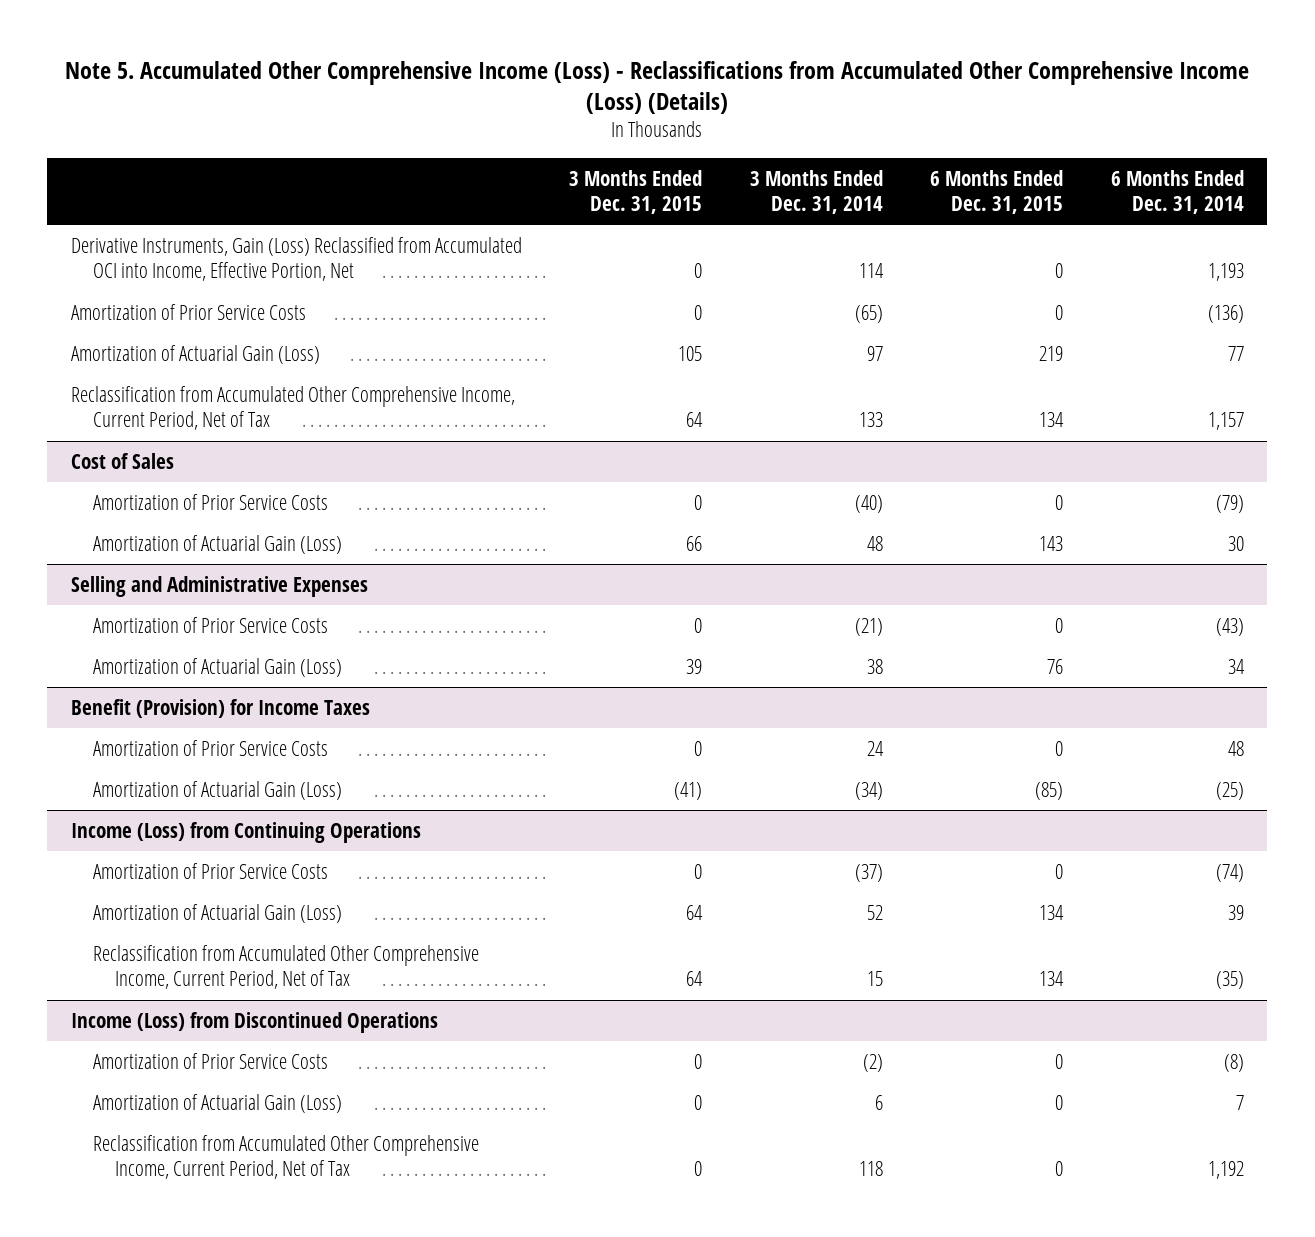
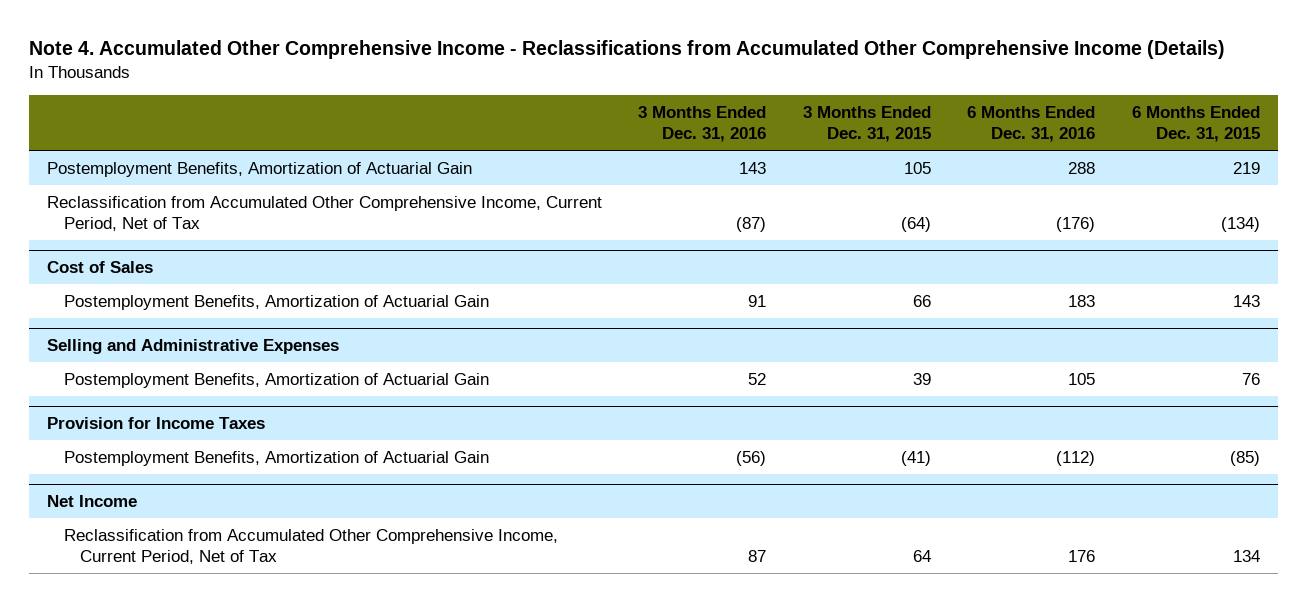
[65,60,1250,115] Note 5. Accumulated Other Comprehensive Income (Loss) - Reclassifications from Accumulated Other Comprehensive Income (Loss) (Details) -> [28,40,1225,60] Note 4. Accumulated Other Comprehensive Income - Reclassifications from Accumulated Other Comprehensive Income (Details)
[749,169,883,214] 3 Months Ended Dec. 31, 2014 -> none
[1110,169,1244,214] 6 Months Ended Dec. 31, 2014 -> none
none -> [638,106,767,143] 3 Months Ended Dec. 31, 2016
none -> [967,106,1096,143] 6 Months Ended Dec. 31, 2016
[70,236,522,282] Derivative Instruments, Gain (Loss) Reclassified from Accumulated OCI into Income, Effective Portion, Net -> none
[70,303,306,320] Amortization of Prior Service Costs -> none
[70,344,320,364] Amortization of Actuarial Gain (Loss) -> [46,161,472,177] Postemployment Benefits, Amortization of Actuarial Gain
[686,412,704,428] 64 -> [900,216,931,232] (64)
[1039,412,1065,428] 134 -> [1220,216,1260,232] (134)
[92,493,328,510] Amortization of Prior Service Costs -> none
[92,534,342,554] Amortization of Actuarial Gain (Loss) -> [63,294,489,310] Postemployment Benefits, Amortization of Actuarial Gain
[92,616,328,633] Amortization of Prior Service Costs -> none
[92,739,328,756] Amortization of Prior Service Costs -> none
[92,862,328,879] Amortization of Prior Service Costs -> none
[92,903,342,923] Amortization of Actuarial Gain (Loss) -> none
[92,657,342,677] Amortization of Actuarial Gain (Loss) -> [63,372,489,388] Postemployment Benefits, Amortization of Actuarial Gain
[70,698,370,718] Benefit (Provision) for Income Taxes -> [46,417,265,430] Provision for Income Taxes
[92,780,342,800] Amortization of Actuarial Gain (Loss) -> [63,450,489,466] Postemployment Benefits, Amortization of Actuarial Gain
[70,821,421,843] Income (Loss) from Continuing Operations -> [46,495,137,508] Net Income
[70,1011,438,1033] Income (Loss) from Discontinued Operations -> none
[92,1052,328,1069] Amortization of Prior Service Costs -> none
[92,1093,342,1113] Amortization of Actuarial Gain (Loss) -> none
[92,1134,479,1180] Reclassification from Accumulated Other Comprehensive Income, Current Period, Net of Tax -> none

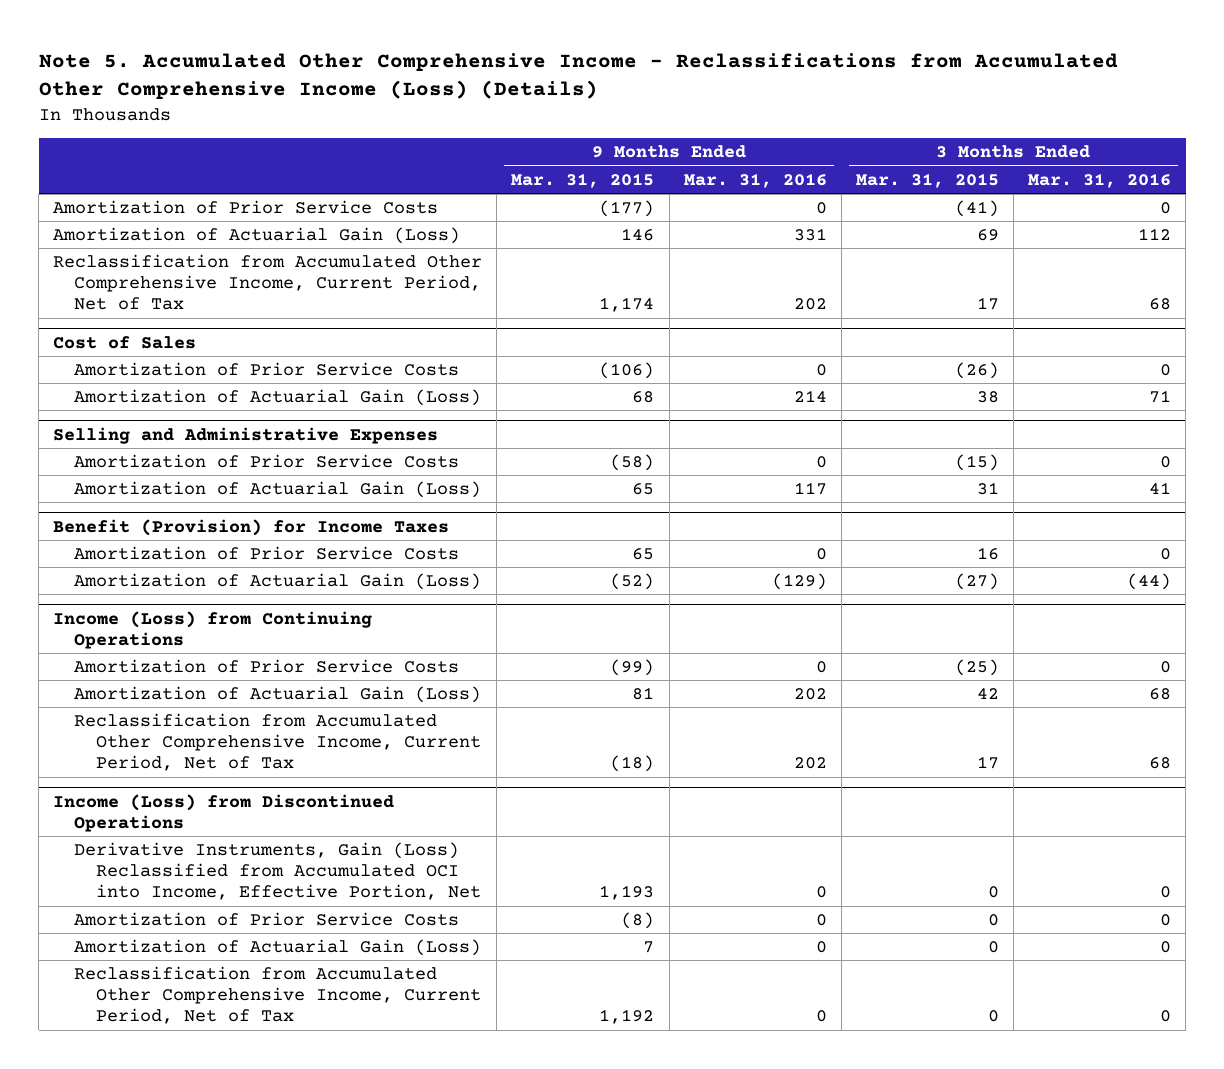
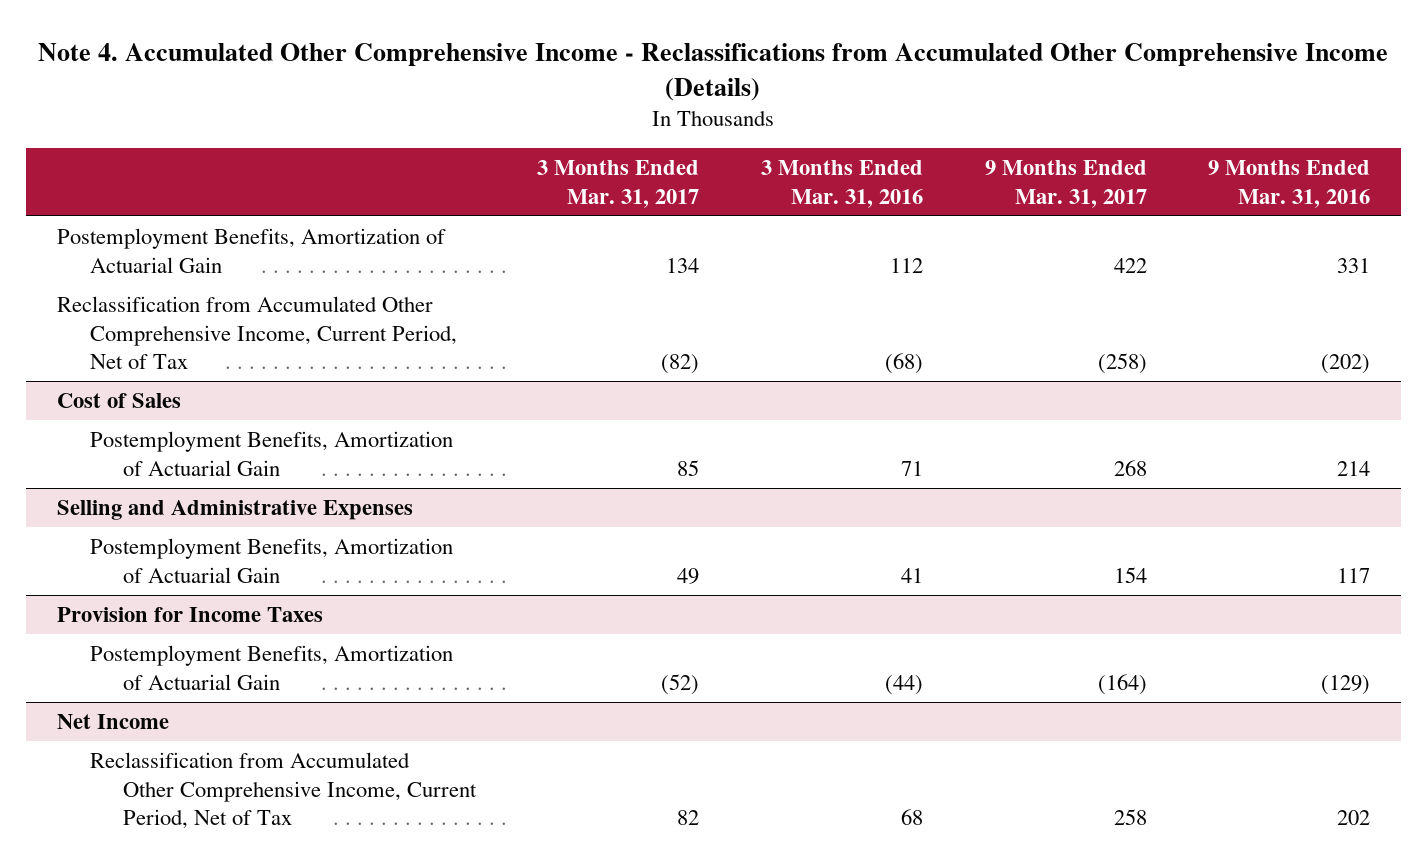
[38,53,1118,100] Note 5. Accumulated Other Comprehensive Income - Reclassifications from Accumulated Other Comprehensive Income (Loss) (Details) -> [38,42,1389,101] Note 4. Accumulated Other Comprehensive Income - Reclassifications from Accumulated Other Comprehensive Income (Details)
[511,172,655,188] Mar. 31, 2015 -> none
[855,172,999,188] Mar. 31, 2015 -> none
none -> [537,159,700,208] 3 Months Ended Mar. 31, 2017
none -> [984,159,1147,208] 9 Months Ended Mar. 31, 2017
[53,200,439,215] Amortization of Prior Service Costs -> none
[53,227,461,245] Amortization of Actuarial Gain (Loss) -> [56,227,446,273] Postemployment Benefits, Amortization of Actuarial Gain
[793,298,827,311] 202 -> [1321,354,1371,375] (202)
[1149,298,1172,311] 68 -> [885,353,924,375] (68)
[74,362,460,377] Amortization of Prior Service Costs -> none
[74,389,482,407] Amortization of Actuarial Gain (Loss) -> [89,430,453,476] Postemployment Benefits, Amortization of Actuarial Gain
[74,454,460,469] Amortization of Prior Service Costs -> none
[74,546,460,561] Amortization of Prior Service Costs -> none
[74,659,460,674] Amortization of Prior Service Costs -> none
[74,686,482,704] Amortization of Actuarial Gain (Loss) -> none
[74,481,482,499] Amortization of Actuarial Gain (Loss) -> [89,537,453,583] Postemployment Benefits, Amortization of Actuarial Gain
[53,518,450,536] Benefit (Provision) for Income Taxes -> [56,606,323,622] Provision for Income Taxes
[74,573,482,591] Amortization of Actuarial Gain (Loss) -> [89,644,453,690] Postemployment Benefits, Amortization of Actuarial Gain
[53,610,373,649] Income (Loss) from Continuing Operations -> [56,713,169,729] Net Income
[53,793,395,832] Income (Loss) from Discontinued Operations -> none
[74,842,481,901] Derivative Instruments, Gain (Loss) Reclassified from Accumulated OCI into Income, Effective Portion, Net -> none
[74,912,460,927] Amortization of Prior Service Costs -> none
[74,939,482,957] Amortization of Actuarial Gain (Loss) -> none
[74,966,481,1025] Reclassification from Accumulated Other Comprehensive Income, Current Period, Net of Tax -> none

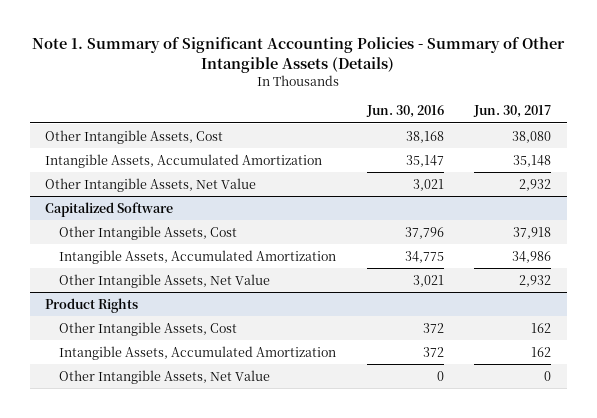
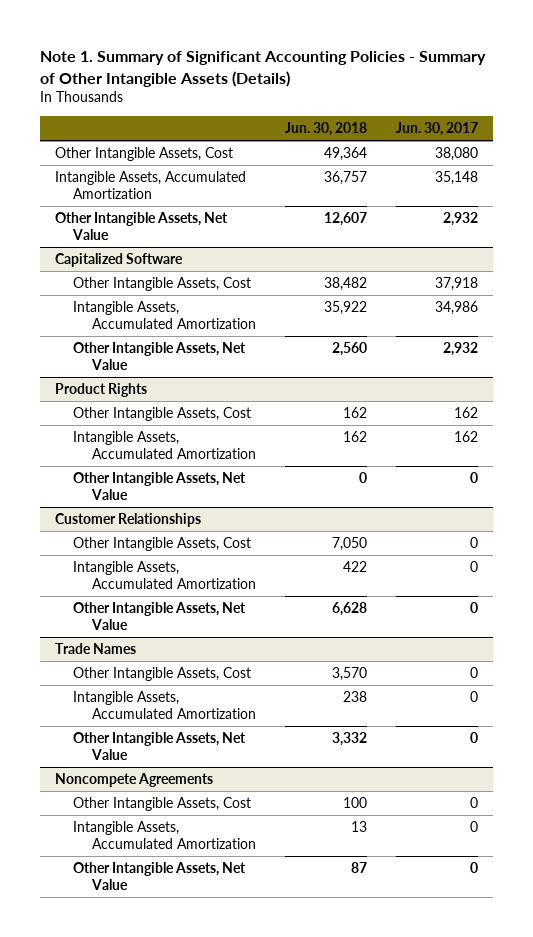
[365,105,444,119] Jun. 30, 2016 -> none
none -> [284,122,367,137] Jun. 30, 2018
none -> [55,513,202,528] Customer Relationships
none -> [73,537,252,552] Other Intangible Assets, Cost
none -> [73,561,256,589] Intangible Assets, Accumulated Amortization
none -> [73,602,247,630] Other Intangible Assets, Net Value
none -> [55,643,137,655] Trade Names
none -> [73,667,252,682] Other Intangible Assets, Cost
none -> [73,691,256,719] Intangible Assets, Accumulated Amortization
none -> [73,732,247,760] Other Intangible Assets, Net Value
none -> [55,773,214,788] Noncompete Agreements
none -> [73,797,252,812] Other Intangible Assets, Cost
none -> [73,821,256,849] Intangible Assets, Accumulated Amortization
none -> [73,862,247,890] Other Intangible Assets, Net Value

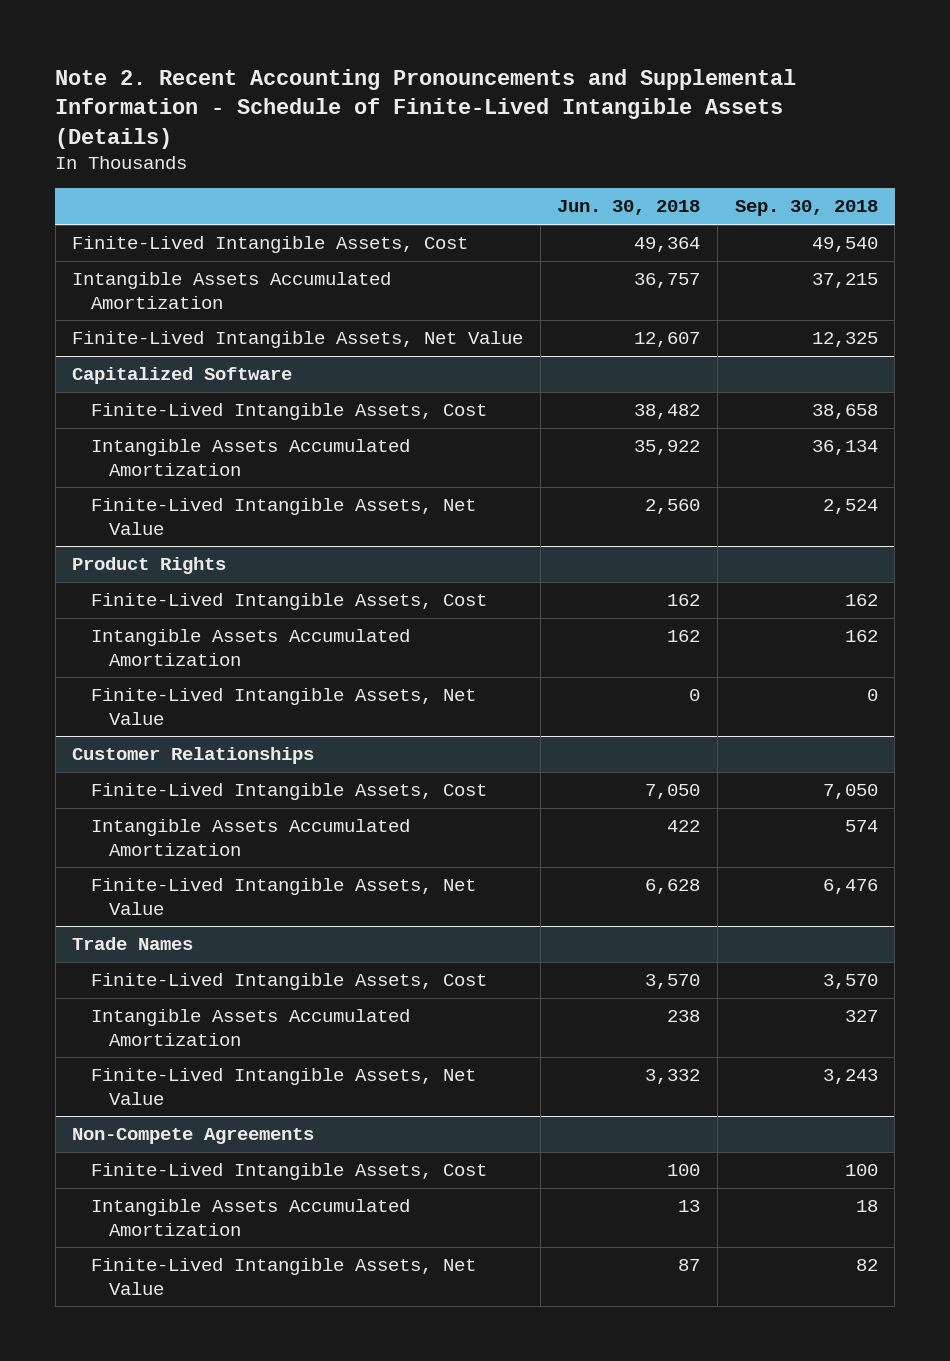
[40,51,487,87] Note 1. Summary of Significant Accounting Policies - Summary of Other Intangible Assets (Details) -> [55,68,797,149] Note 2. Recent Accounting Pronouncements and Supplemental Information - Schedule of Finite-Lived Intangible Assets (Details)
[396,122,479,137] Jun. 30, 2017 -> none
none -> [734,200,878,217] Sep. 30, 2018
[55,147,234,162] Other Intangible Assets, Cost -> [72,236,469,254] Finite-Lived Intangible Assets, Cost
[55,171,247,199] Intangible Assets, Accumulated Amortization -> [72,272,392,309] Intangible Assets Accumulated Amortization
[55,212,229,240] Other Intangible Assets, Net Value -> [72,331,524,349] Finite-Lived Intangible Assets, Net Value
[73,277,252,292] Other Intangible Assets, Cost -> [90,403,487,421] Finite-Lived Intangible Assets, Cost
[73,301,256,329] Intangible Assets, Accumulated Amortization -> [90,439,410,476] Intangible Assets Accumulated Amortization
[73,342,247,370] Other Intangible Assets, Net Value -> [90,498,476,535] Finite-Lived Intangible Assets, Net Value
[73,407,252,422] Other Intangible Assets, Cost -> [90,593,487,611] Finite-Lived Intangible Assets, Cost
[73,431,256,459] Intangible Assets, Accumulated Amortization -> [90,629,410,666] Intangible Assets Accumulated Amortization
[73,472,247,500] Other Intangible Assets, Net Value -> [90,688,476,725] Finite-Lived Intangible Assets, Net Value
[73,537,252,552] Other Intangible Assets, Cost -> [90,783,487,801] Finite-Lived Intangible Assets, Cost
[73,561,256,589] Intangible Assets, Accumulated Amortization -> [90,819,410,856] Intangible Assets Accumulated Amortization
[73,602,247,630] Other Intangible Assets, Net Value -> [90,878,476,915] Finite-Lived Intangible Assets, Net Value
[73,667,252,682] Other Intangible Assets, Cost -> [90,973,487,991] Finite-Lived Intangible Assets, Cost
[73,691,256,719] Intangible Assets, Accumulated Amortization -> [90,1009,410,1046] Intangible Assets Accumulated Amortization
[73,732,247,760] Other Intangible Assets, Net Value -> [90,1068,476,1105] Finite-Lived Intangible Assets, Net Value
[55,773,214,788] Noncompete Agreements -> [72,1128,315,1145] Non-Compete Agreements
[73,797,252,812] Other Intangible Assets, Cost -> [90,1163,487,1181] Finite-Lived Intangible Assets, Cost
[73,821,256,849] Intangible Assets, Accumulated Amortization -> [90,1199,410,1236] Intangible Assets Accumulated Amortization
[73,862,247,890] Other Intangible Assets, Net Value -> [90,1258,476,1295] Finite-Lived Intangible Assets, Net Value

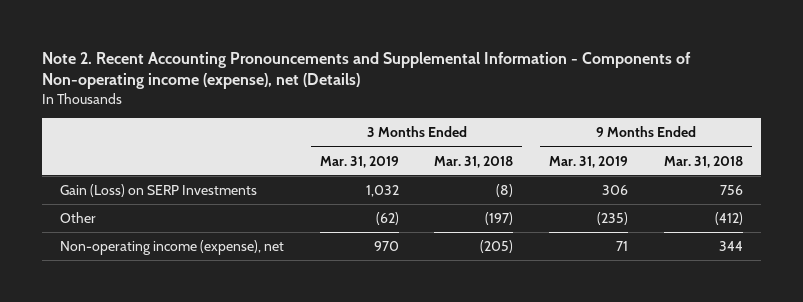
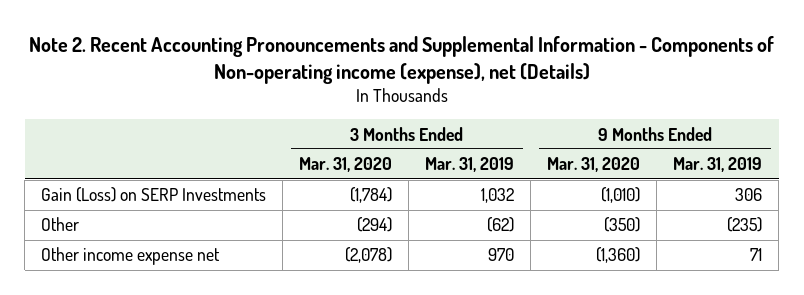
[434,155,514,168] Mar. 31, 2018 -> none
[663,155,743,168] Mar. 31, 2018 -> none
none -> [299,157,393,173] Mar. 31, 2020
none -> [547,157,641,173] Mar. 31, 2020
[59,240,284,256] Non-operating income (expense), net -> [41,247,221,266] Other income expense net

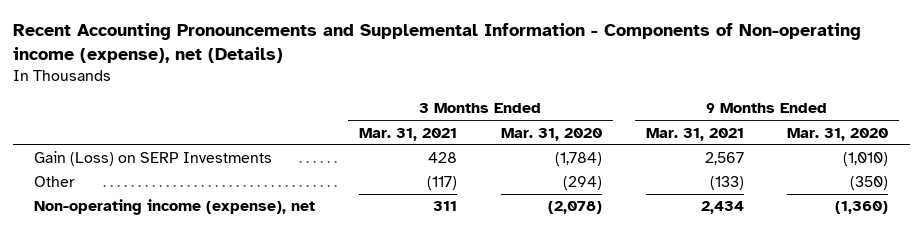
[28,35,774,84] Note 2. Recent Accounting Pronouncements and Supplemental Information - Components of Non-operating income (expense), net (Details) -> [12,23,861,64] Recent Accounting Pronouncements and Supplemental Information - Components of Non-operating income (expense), net (Details)
[425,157,515,173] Mar. 31, 2019 -> none
[673,157,763,173] Mar. 31, 2019 -> none
none -> [359,127,458,141] Mar. 31, 2021
none -> [645,127,744,141] Mar. 31, 2021
[41,247,221,266] Other income expense net -> [34,199,316,216] Non-operating income (expense), net

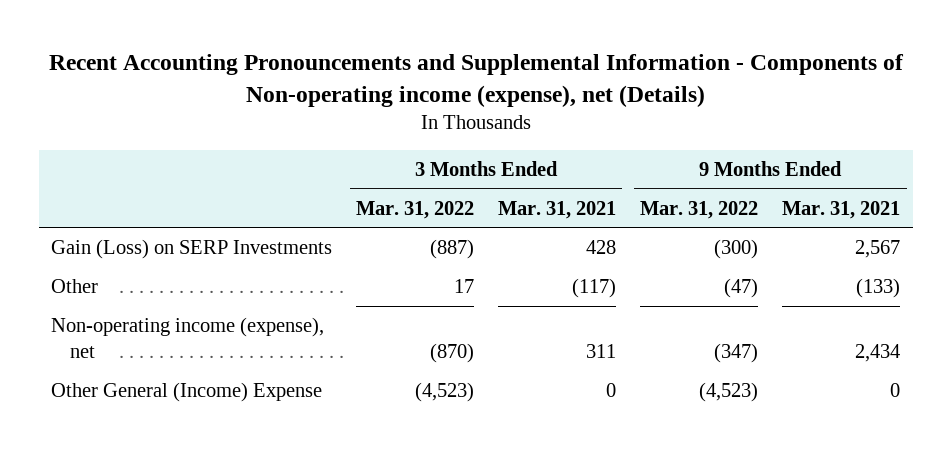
[500,127,602,141] Mar. 31, 2020 -> none
[787,127,889,141] Mar. 31, 2020 -> none
none -> [356,200,475,219] Mar. 31, 2022
none -> [640,200,759,219] Mar. 31, 2022
none -> [51,382,323,403] Other General (Income) Expense

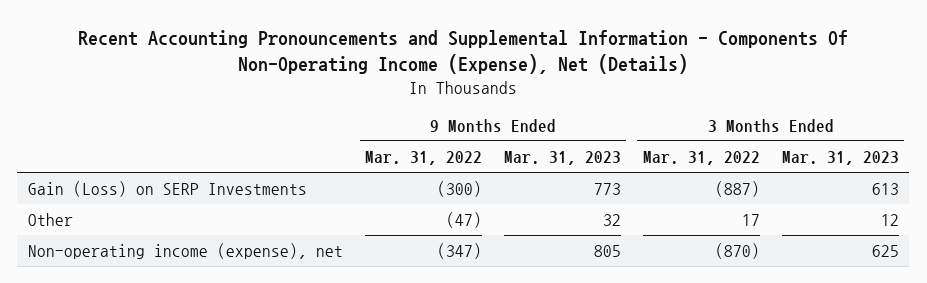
[48,54,904,107] Recent Accounting Pronouncements and Supplemental Information - Components of Non-operating income (expense), net (Details) -> [78,29,849,74] Recent Accounting Pronouncements and Supplemental Information - Components Of Non-Operating Income (Expense), Net (Details)
[498,200,617,219] Mar. 31, 2021 -> none
[782,200,901,219] Mar. 31, 2021 -> none
none -> [503,151,621,166] Mar. 31, 2023
none -> [781,151,899,166] Mar. 31, 2023
[51,382,323,403] Other General (Income) Expense -> none

